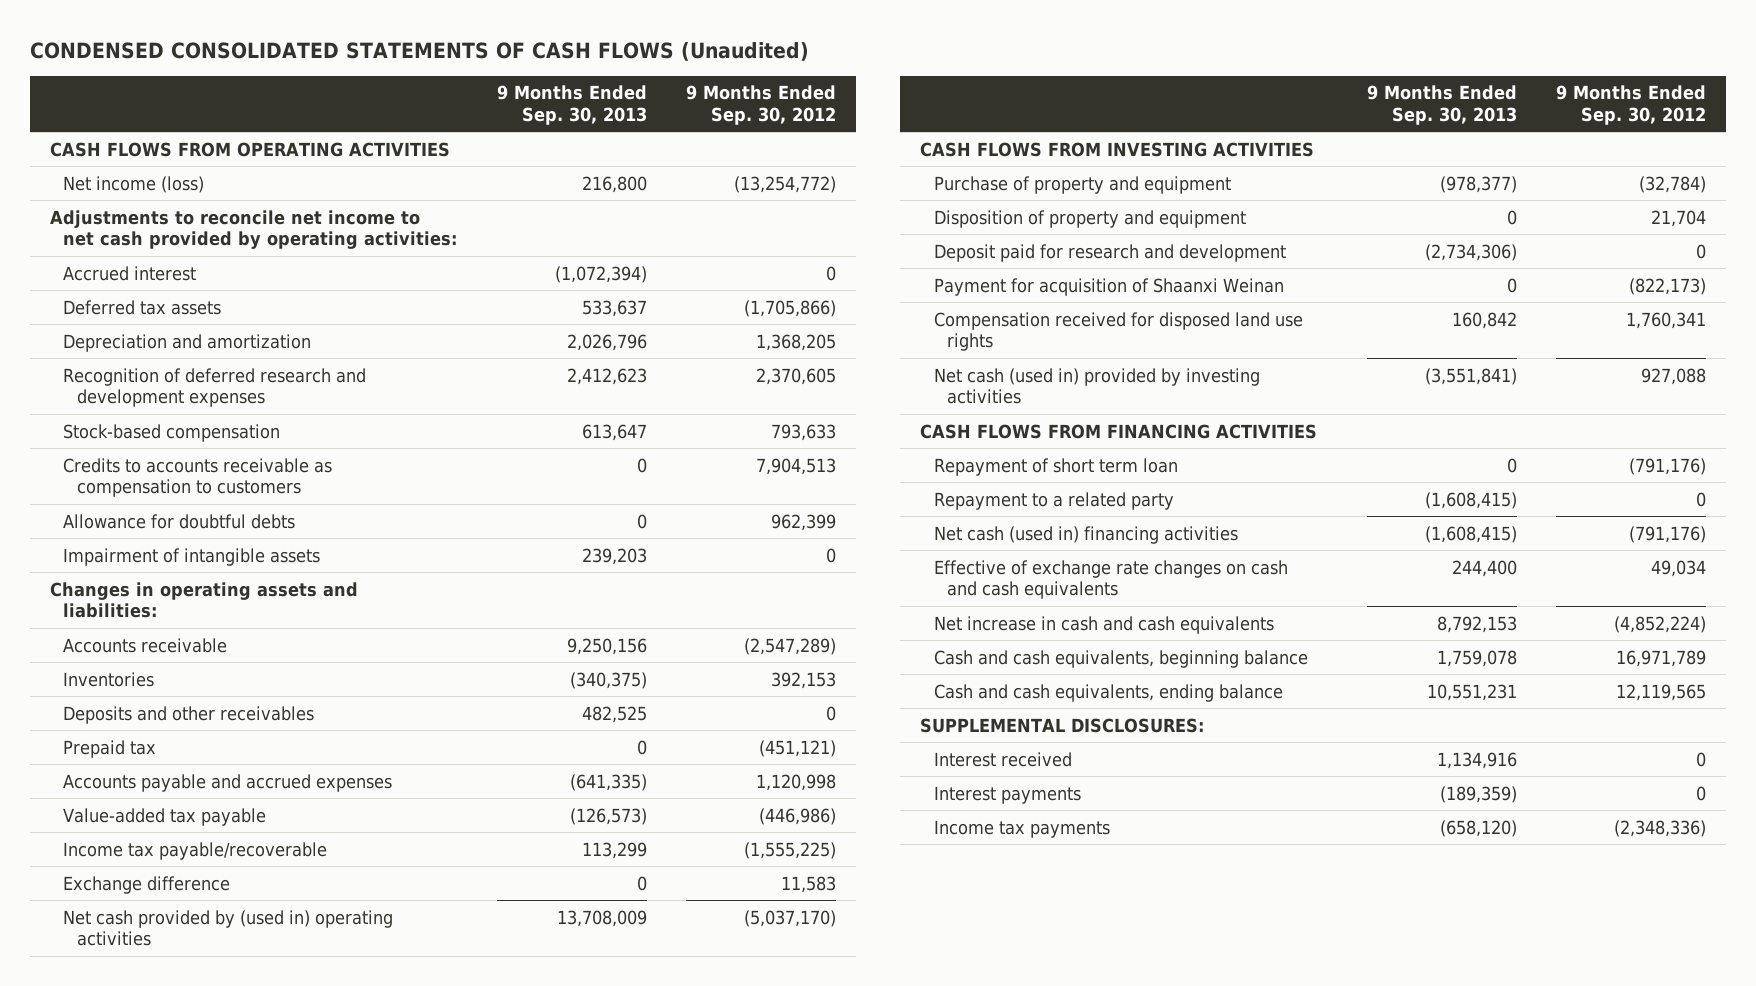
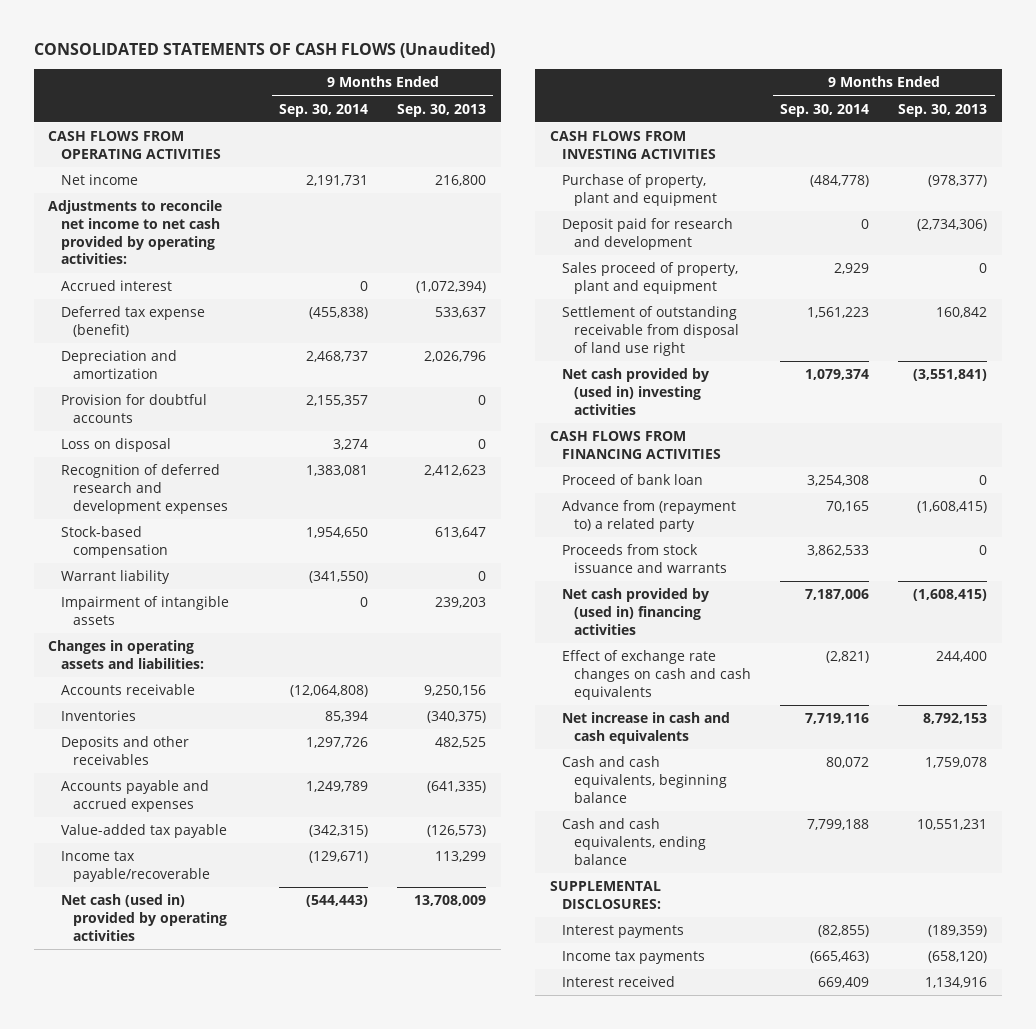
[29,41,809,61] CONDENSED CONSOLIDATED STATEMENTS OF CASH FLOWS (Unaudited) -> [33,42,495,59] CONSOLIDATED STATEMENTS OF CASH FLOWS (Unaudited)
[685,85,836,125] 9 Months Ended Sep. 30, 2012 -> none
none -> [278,103,368,117] Sep. 30, 2014
[63,175,205,193] Net income (loss) -> [60,174,138,186] Net income
[63,299,222,315] Deferred tax assets -> [60,306,205,337] Deferred tax expense (benefit)
none -> [60,394,207,423] Provision for doubtful accounts
none -> [60,438,171,453] Loss on disposal
[63,457,333,498] Credits to accounts receivable as compensation to customers -> none
[63,513,296,529] Allowance for doubtful debts -> none
none -> [60,570,170,585] Warrant liability
[63,739,157,758] Prepaid tax -> none
[63,875,231,894] Exchange difference -> none
[63,909,394,947] Net cash provided by (used in) operating activities -> [60,894,227,941] Net cash (used in) provided by operating activities
[933,209,1246,228] Disposition of property and equipment -> none
[933,175,1231,194] Purchase of property and equipment -> [561,174,718,206] Purchase of property, plant and equipment
[933,277,1284,296] Payment for acquisition of Shaanxi Weinan -> none
none -> [561,262,738,294] Sales proceed of property, plant and equipment
[933,311,1303,352] Compensation received for disposed land use rights -> [561,306,740,356] Settlement of outstanding receivable from disposal of land use right
[933,367,1260,405] Net cash (used in) provided by investing activities -> [561,368,709,415] Net cash provided by (used in) investing activities
[933,457,1178,476] Repayment of short term loan -> none
none -> [561,474,703,486] Proceed of bank loan
[933,491,1174,510] Repayment to a related party -> [561,500,736,532] Advance from (repayment to) a related party
none -> [561,544,728,573] Proceeds from stock issuance and warrants
[933,525,1238,544] Net cash (used in) financing activities -> [561,588,709,635] Net cash provided by (used in) financing activities
[933,559,1288,600] Effective of exchange rate changes on cash and cash equivalents -> [561,650,752,700] Effect of exchange rate changes on cash and cash equivalents
[933,751,1072,767] Interest received -> [561,976,675,988] Interest received

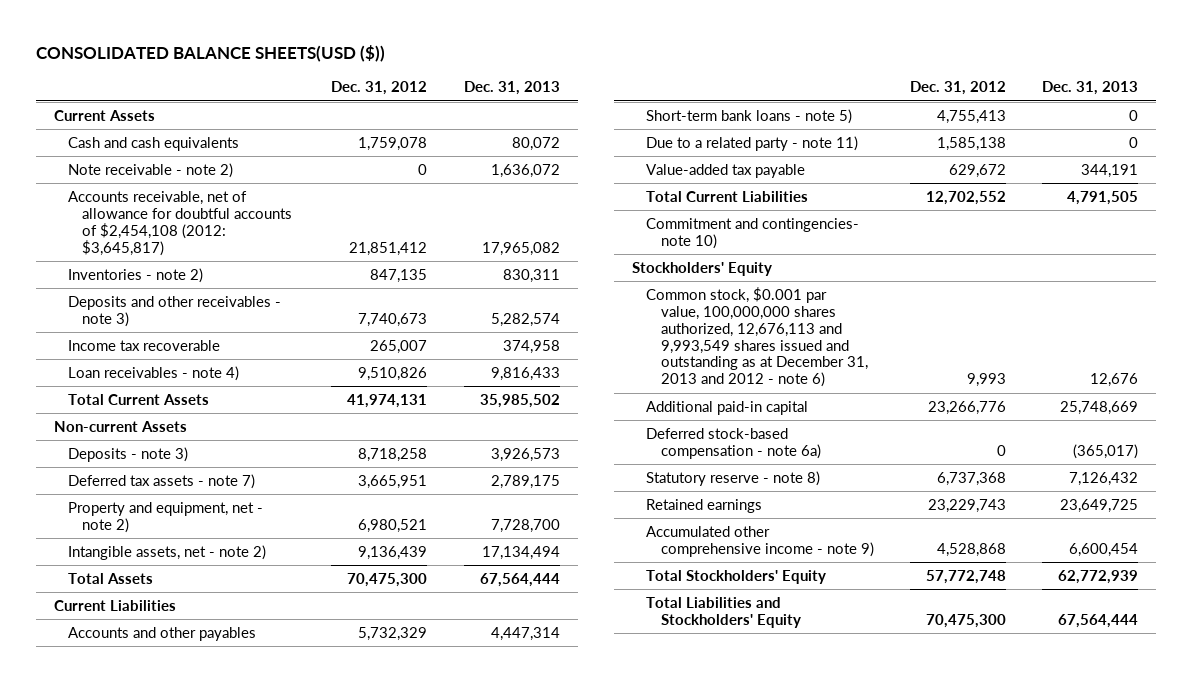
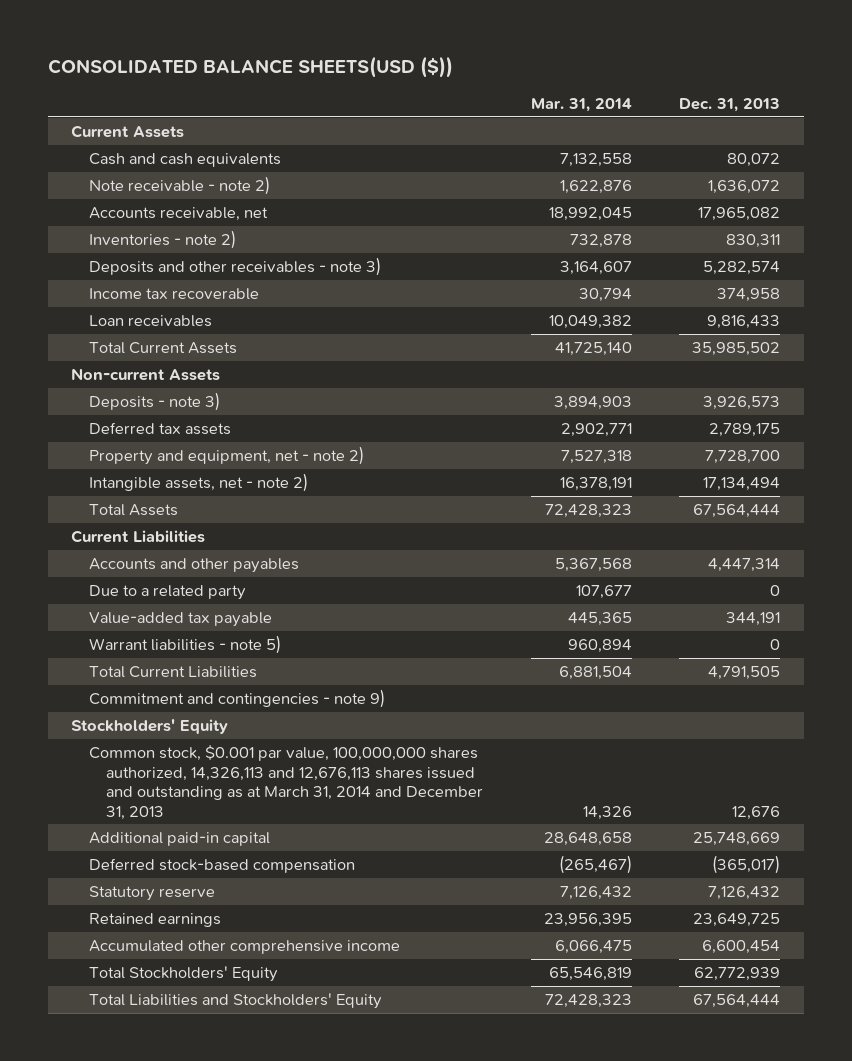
[331,81,428,96] Dec. 31, 2012 -> none
none -> [530,98,632,113] Mar. 31, 2014
[68,190,293,256] Accounts receivable, net of allowance for doubtful accounts of $2,454,108 (2012: $3,645,817) -> [88,207,268,222] Accounts receivable, net
[68,365,240,381] Loan receivables - note 4) -> [88,315,212,328] Loan receivables
[68,473,256,489] Deferred tax assets - note 7) -> [88,422,231,436] Deferred tax assets
[646,108,853,124] Short-term bank loans - note 5) -> none
[646,135,859,151] Due to a related party - note 11) -> [88,585,246,601] Due to a related party
none -> [88,635,281,655] Warrant liabilities - note 5)
[646,217,860,249] Commitment and contingencies- note 10) -> [88,689,385,709] Commitment and contingencies - note 9)
[646,286,868,388] Common stock, $0.001 par value, 100,000,000 shares authorized, 12,676,113 and 9,993,549 shares issued and outstanding as at December 31, 2013 and 2012 - note 6) -> [88,745,484,820] Common stock, $0.001 par value, 100,000,000 shares authorized, 14,326,113 and 12,676,113 shares issued and outstanding as at March 31, 2014 and December 31, 2013
[646,427,821,459] Deferred stock-based compensation - note 6a) -> [88,858,355,874] Deferred stock-based compensation
[646,470,821,486] Statutory reserve - note 8) -> [88,886,215,902] Statutory reserve
[646,525,874,557] Accumulated other comprehensive income - note 9) -> [88,940,400,955] Accumulated other comprehensive income

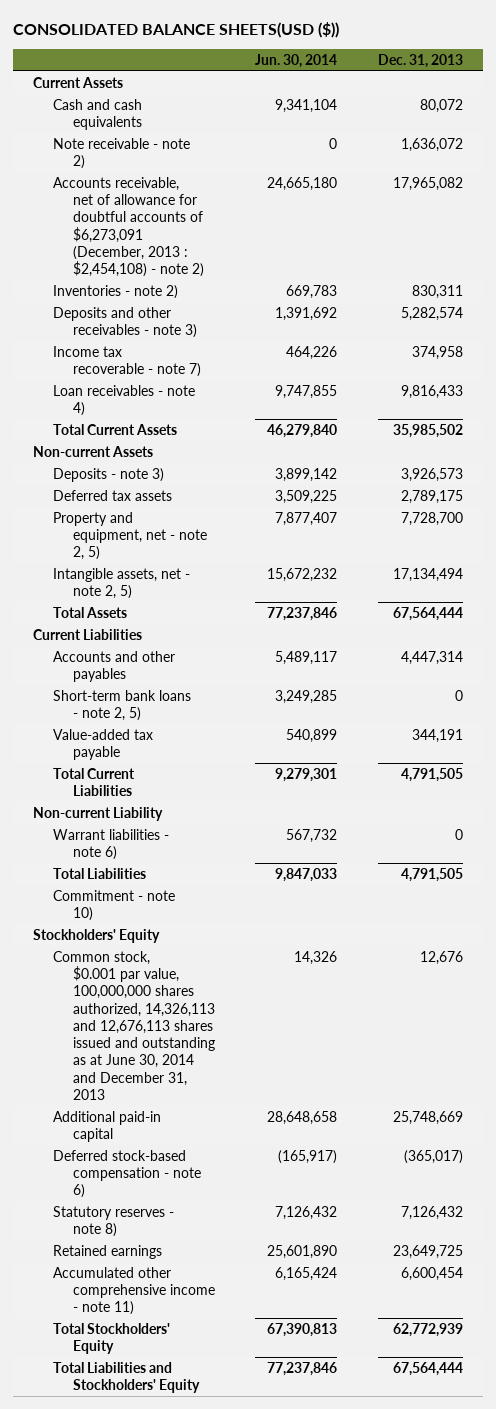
[530,98,632,113] Mar. 31, 2014 -> none
none -> [255,53,338,68] Jun. 30, 2014
[88,207,268,222] Accounts receivable, net -> [53,177,205,278] Accounts receivable, net of allowance for doubtful accounts of $6,273,091 (December, 2013 : $2,454,108) - note 2)
[88,288,259,301] Income tax recoverable -> [53,346,202,378] Income tax recoverable - note 7)
[88,315,212,328] Loan receivables -> [53,385,196,417] Loan receivables - note 4)
[88,446,364,466] Property and equipment, net - note 2) -> [53,512,208,561] Property and equipment, net - note 2, 5)
[88,473,308,493] Intangible assets, net - note 2) -> [53,568,191,600] Intangible assets, net - note 2, 5)
[88,585,246,601] Due to a related party -> none
none -> [53,690,192,722] Short-term bank loans - note 2, 5)
[88,635,281,655] Warrant liabilities - note 5) -> none
none -> [32,807,163,822] Non-current Liability
none -> [53,829,170,861] Warrant liabilities - note 6)
none -> [53,868,147,880] Total Liabilities
[88,689,385,709] Commitment and contingencies - note 9) -> [53,890,176,922] Commitment - note 10)
[88,745,484,820] Common stock, $0.001 par value, 100,000,000 shares authorized, 14,326,113 and 12,676,113 shares issued and outstanding as at March 31, 2014 and December 31, 2013 -> [53,951,216,1100] Common stock, $0.001 par value, 100,000,000 shares authorized, 14,326,113 and 12,676,113 shares issued and outstanding as at June 30, 2014 and December 31, 2013
[88,858,355,874] Deferred stock-based compensation -> [53,1150,202,1199] Deferred stock-based compensation - note 6)
[88,886,215,902] Statutory reserve -> [53,1206,175,1238] Statutory reserves - note 8)
[88,940,400,955] Accumulated other comprehensive income -> [53,1267,216,1316] Accumulated other comprehensive income - note 11)

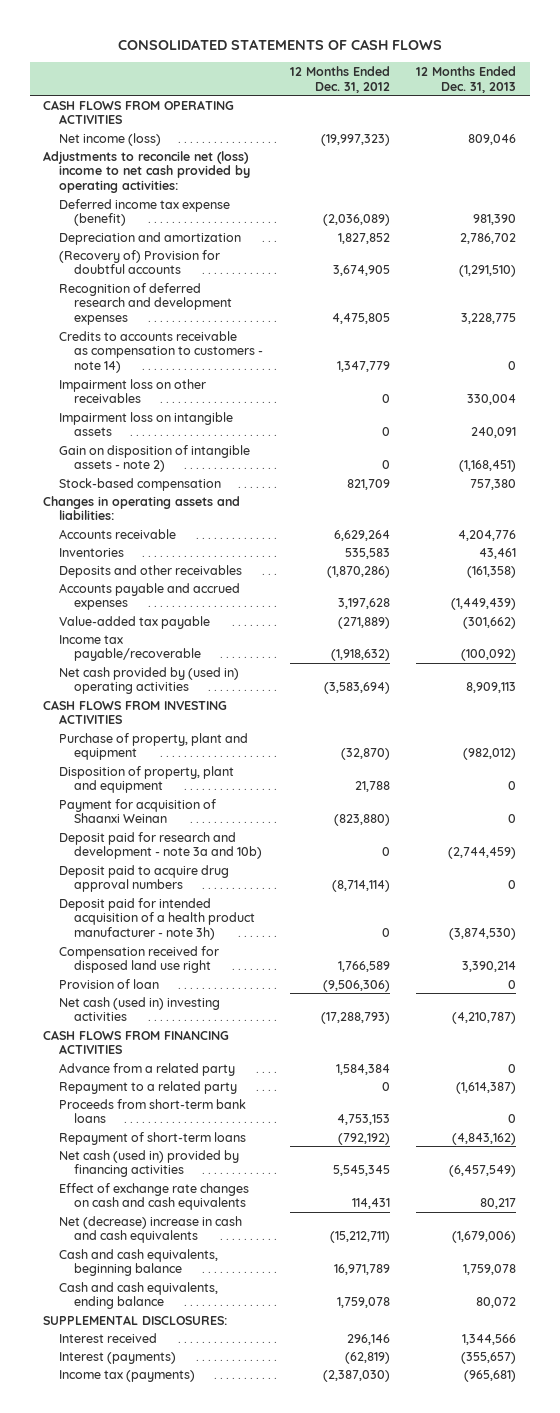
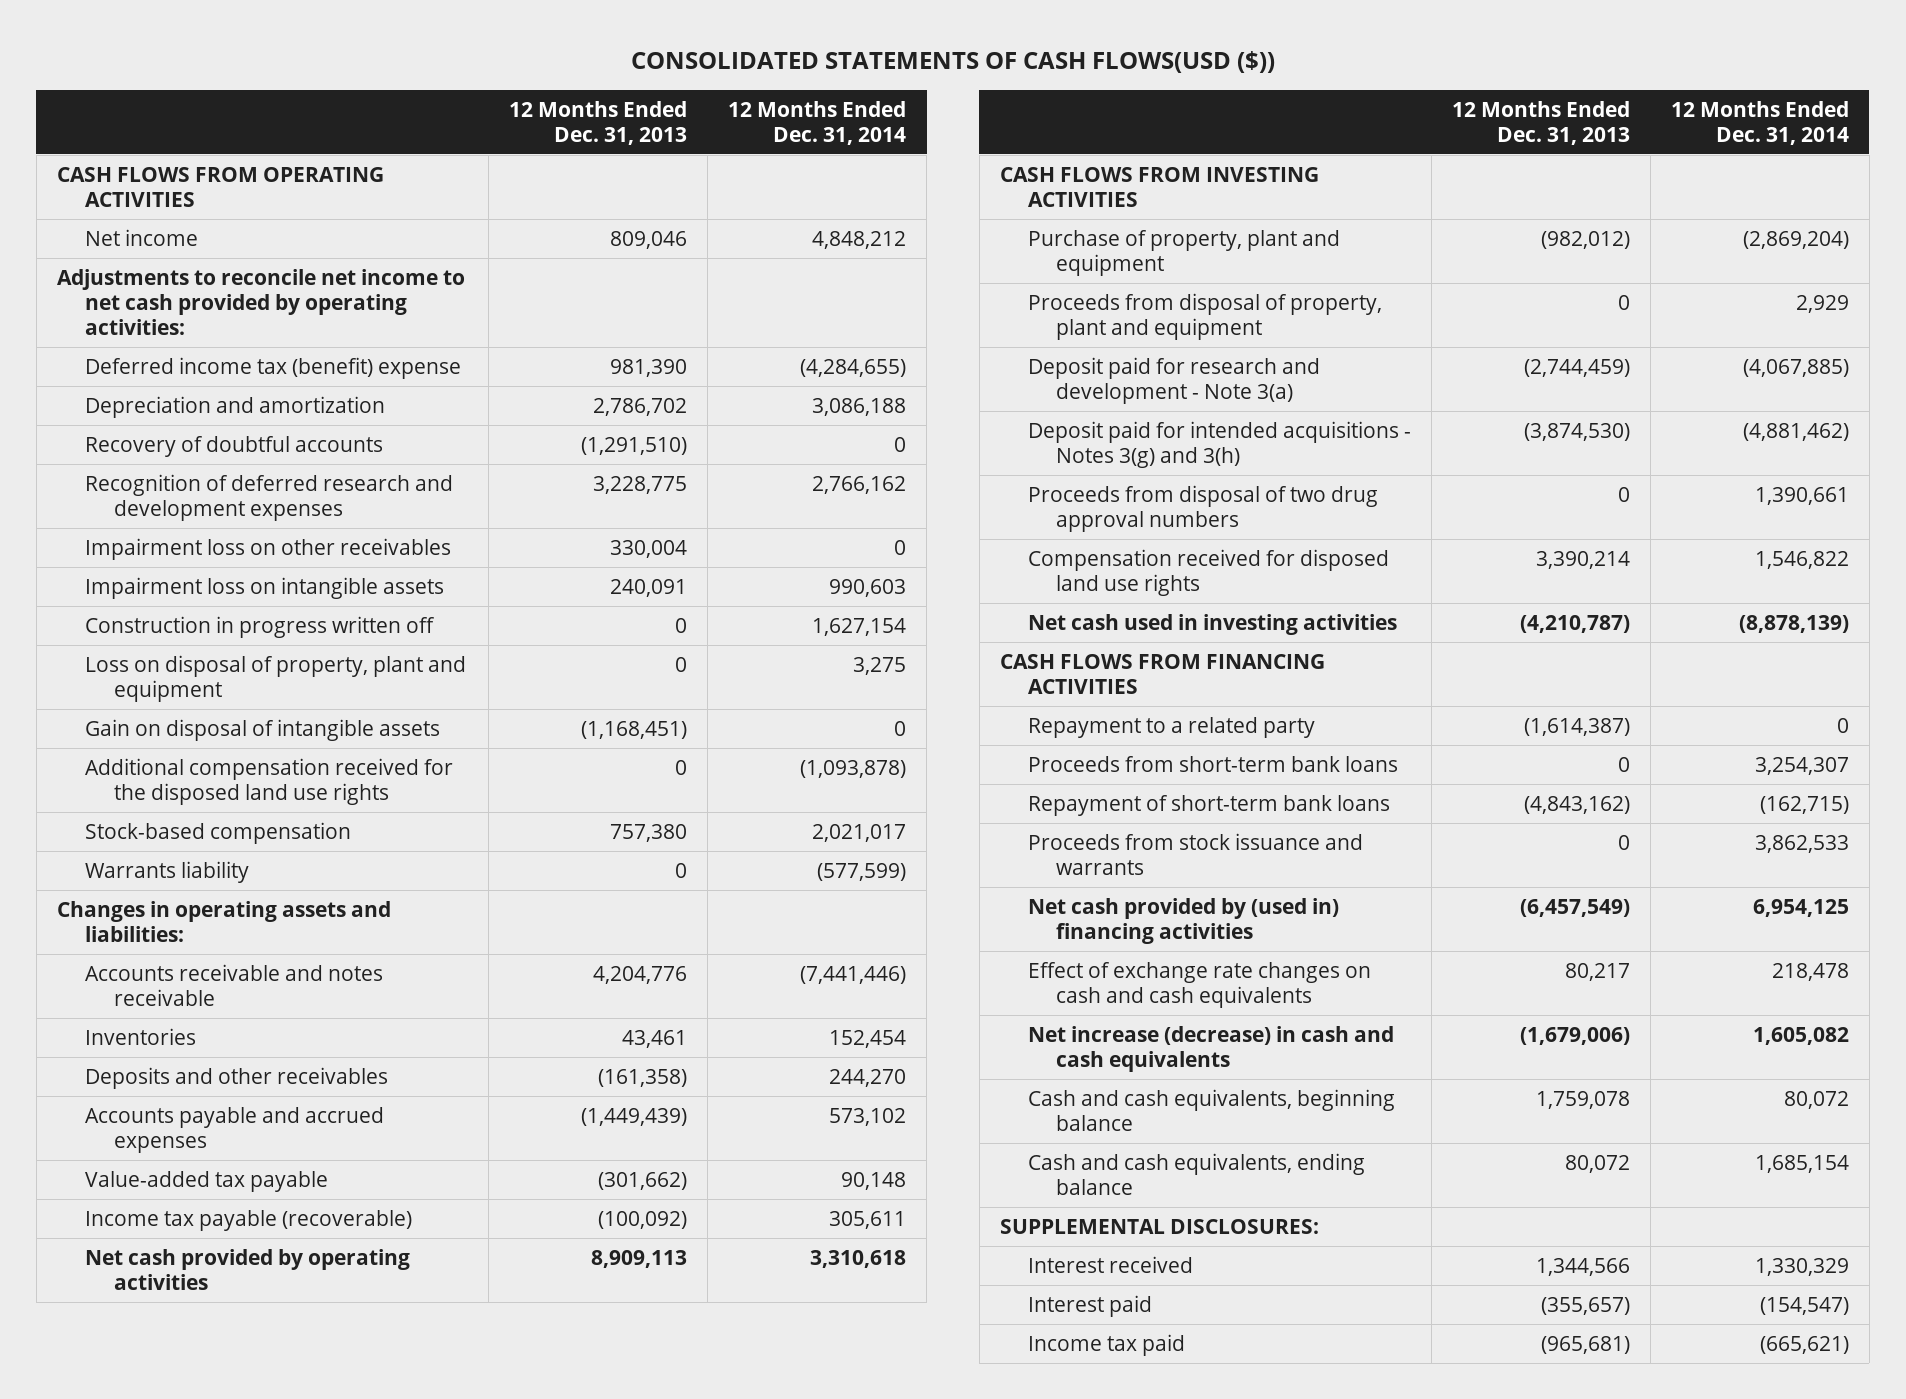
[117,38,442,50] CONSOLIDATED STATEMENTS OF CASH FLOWS -> [630,50,1275,73] CONSOLIDATED STATEMENTS OF CASH FLOWS(USD ($))
[289,66,390,93] 12 Months Ended Dec. 31, 2012 -> none
none -> [728,100,907,145] 12 Months Ended Dec. 31, 2014
[58,132,161,146] Net income (loss) -> [85,229,199,247] Net income
[43,150,250,193] Adjustments to reconcile net (loss) income to net cash provided by operating activities: -> [56,269,465,335] Adjustments to reconcile net income to net cash provided by operating activities:
[58,198,230,227] Deferred income tax expense (benefit) -> [85,357,462,380] Deferred income tax (benefit) expense
[58,249,220,275] (Recovery of) Provision for doubtful accounts -> [85,436,384,458] Recovery of doubtful accounts
[58,330,264,373] Credits to accounts receivable as compensation to customers - note 14) -> none
none -> [85,616,436,639] Construction in progress written off
none -> [85,655,467,702] Loss on disposal of property, plant and equipment
[58,444,250,473] Gain on disposition of intangible assets - note 2) -> [85,719,441,742] Gain on disposal of intangible assets
none -> [85,758,454,805] Additional compensation received for the disposed land use rights
none -> [85,861,250,884] Warrants liability
[58,528,176,539] Accounts receivable -> [85,964,384,1006] Accounts receivable and notes receivable
[58,634,202,662] Income tax payable/recoverable -> [85,1210,413,1232] Income tax payable (recoverable)
[58,666,239,695] Net cash provided by (used in) operating activities -> [85,1249,411,1290] Net cash provided by operating activities
[58,798,216,824] Payment for acquisition of Shaanxi Weinan -> none
[58,864,229,893] Deposit paid to acquire drug approval numbers -> none
[58,978,159,989] Provision of loan -> none
[58,765,234,794] Disposition of property, plant and equipment -> [1027,293,1382,340] Proceeds from disposal of property, plant and equipment
[58,831,263,860] Deposit paid for research and development - note 3a and 10b) -> [1027,357,1320,404] Deposit paid for research and development - Note 3(a)
[58,897,256,940] Deposit paid for intended acquisition of a health product manufacturer - note 3h) -> [1027,421,1411,468] Deposit paid for intended acquisitions - Notes 3(g) and 3(h)
none -> [1027,485,1378,532] Proceeds from disposal of two drug approval numbers
[58,945,219,974] Compensation received for disposed land use right -> [1027,549,1389,596] Compensation received for disposed land use rights
[58,996,220,1022] Net cash (used in) investing activities -> [1027,614,1397,636] Net cash used in investing activities
[58,1062,235,1076] Advance from a related party -> none
[58,1131,246,1145] Repayment of short-term loans -> [1027,795,1390,817] Repayment of short-term bank loans
none -> [1027,833,1363,875] Proceeds from stock issuance and warrants
[58,1149,239,1178] Net cash (used in) provided by financing activities -> [1027,898,1339,944] Net cash provided by (used in) financing activities
[58,1215,242,1244] Net (decrease) increase in cash and cash equivalents -> [1027,1026,1394,1072] Net increase (decrease) in cash and cash equivalents
[58,1351,176,1364] Interest (payments) -> [1027,1295,1152,1318] Interest paid
[58,1369,195,1382] Income tax (payments) -> [1027,1334,1185,1357] Income tax paid

